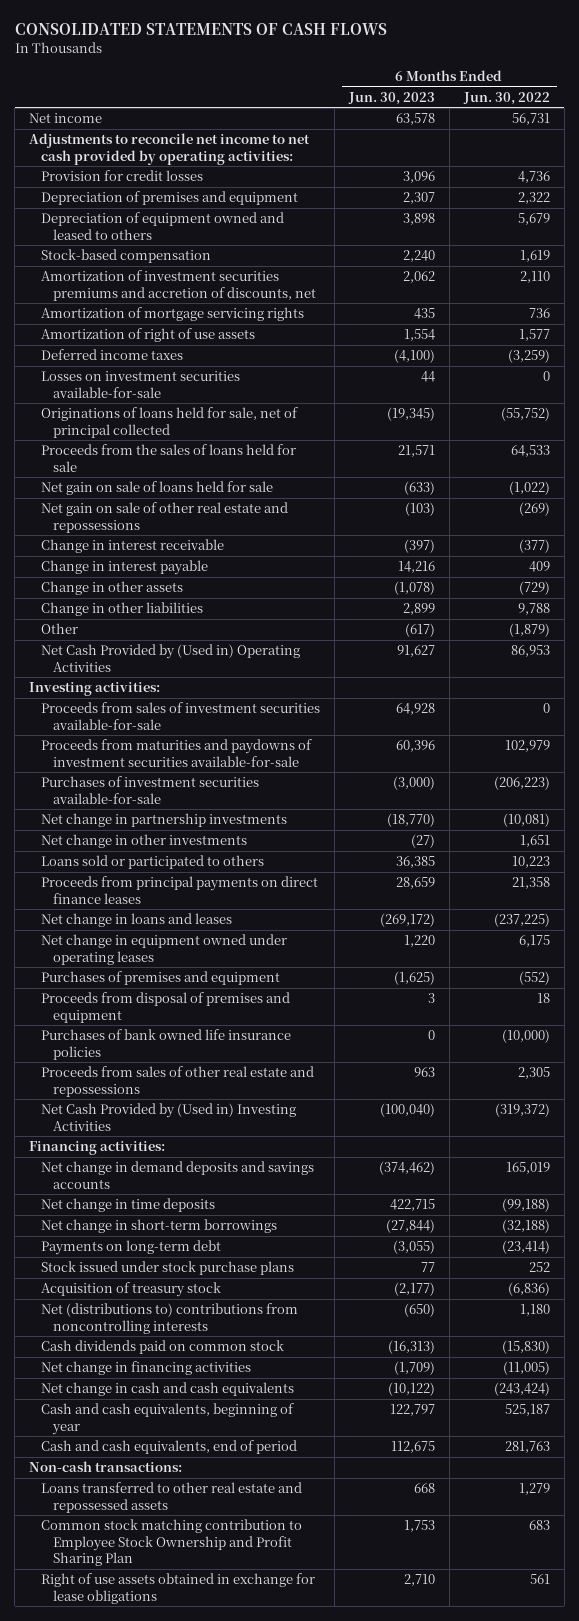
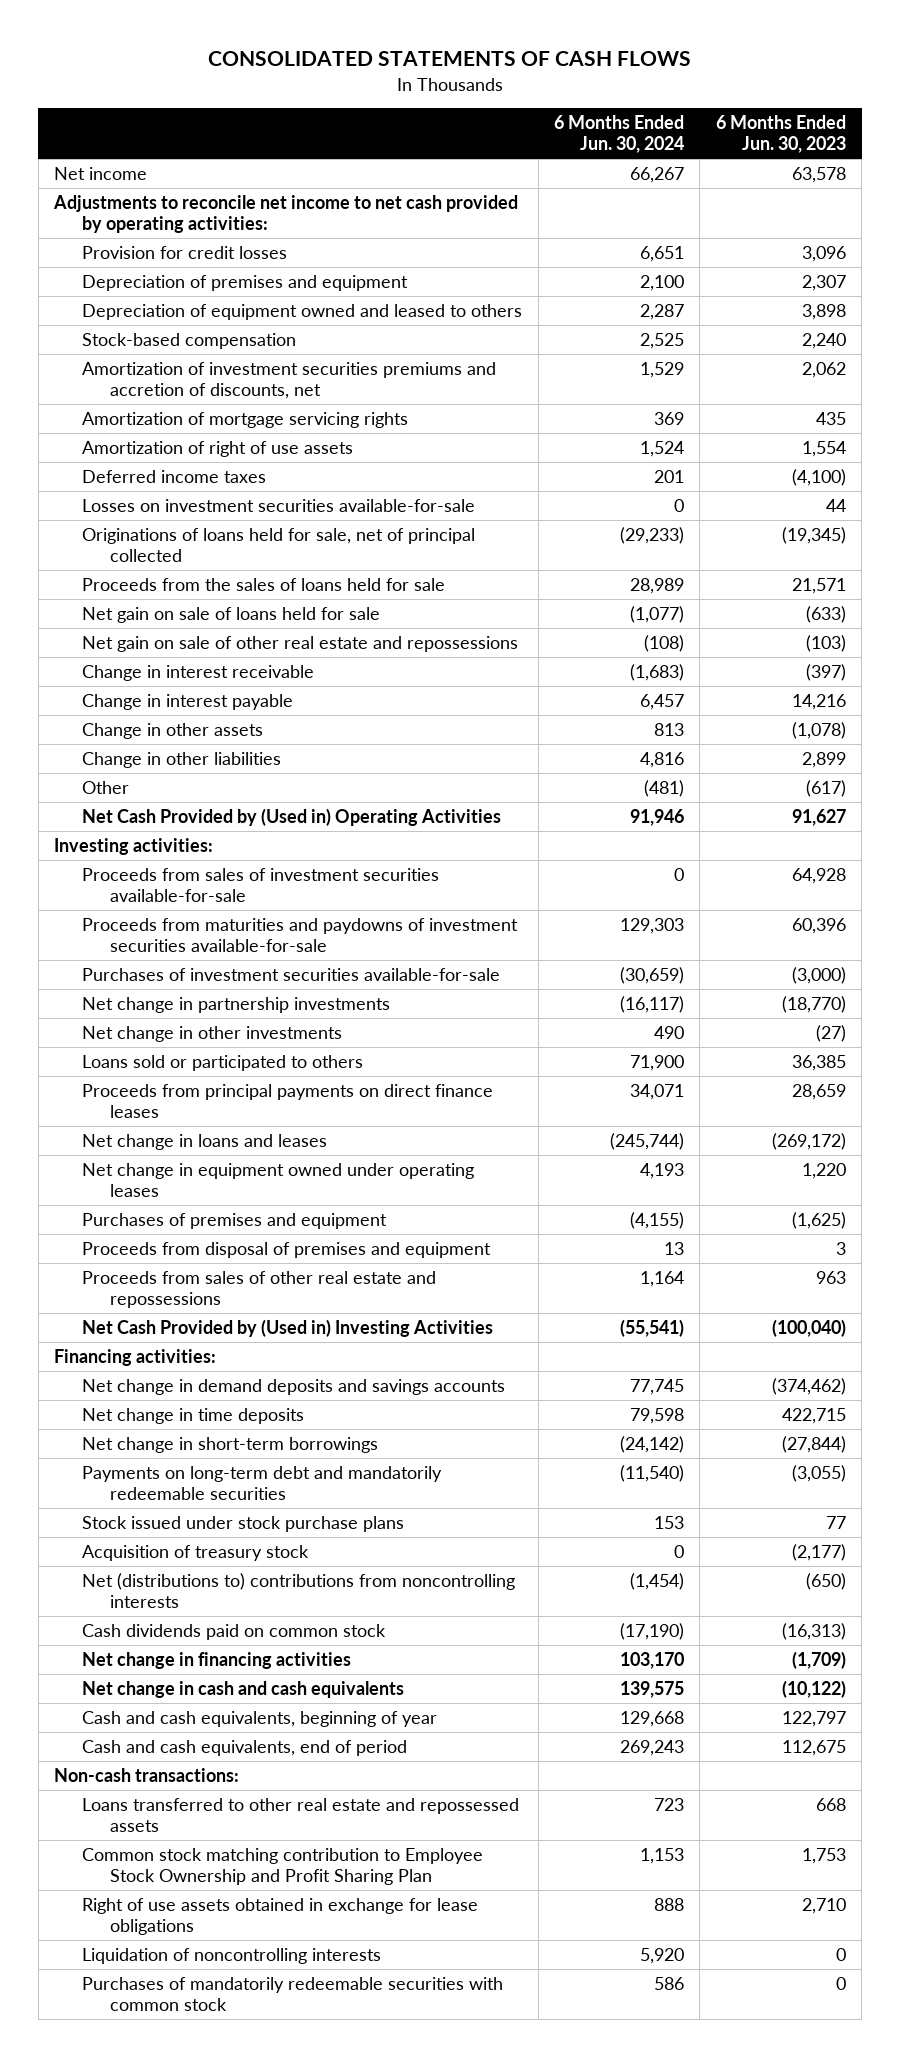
[462,91,550,105] Jun. 30, 2022 -> none
none -> [554,115,685,154] 6 Months Ended Jun. 30, 2024
[40,1029,291,1060] Purchases of bank owned life insurance policies -> none
[40,1240,221,1256] Payments on long-term debt -> [82,1465,443,1500] Payments on long-term debt and mandatorily redeemable securities
none -> [82,1947,382,1964] Liquidation of noncontrolling interests
none -> [82,1976,504,2011] Purchases of mandatorily redeemable securities with common stock

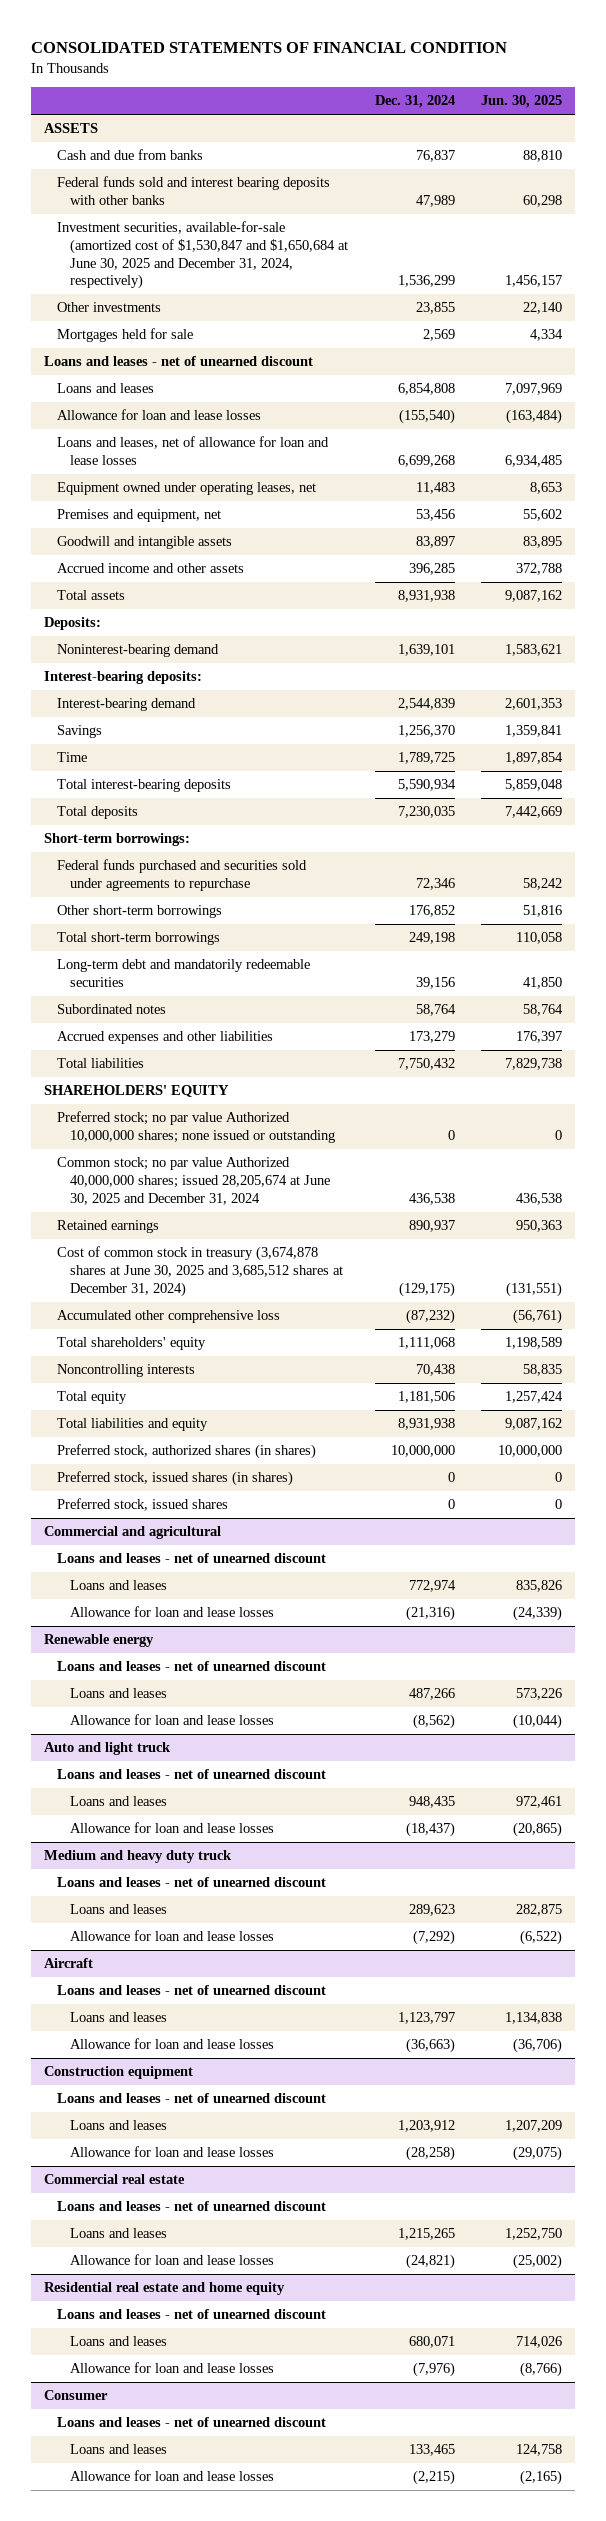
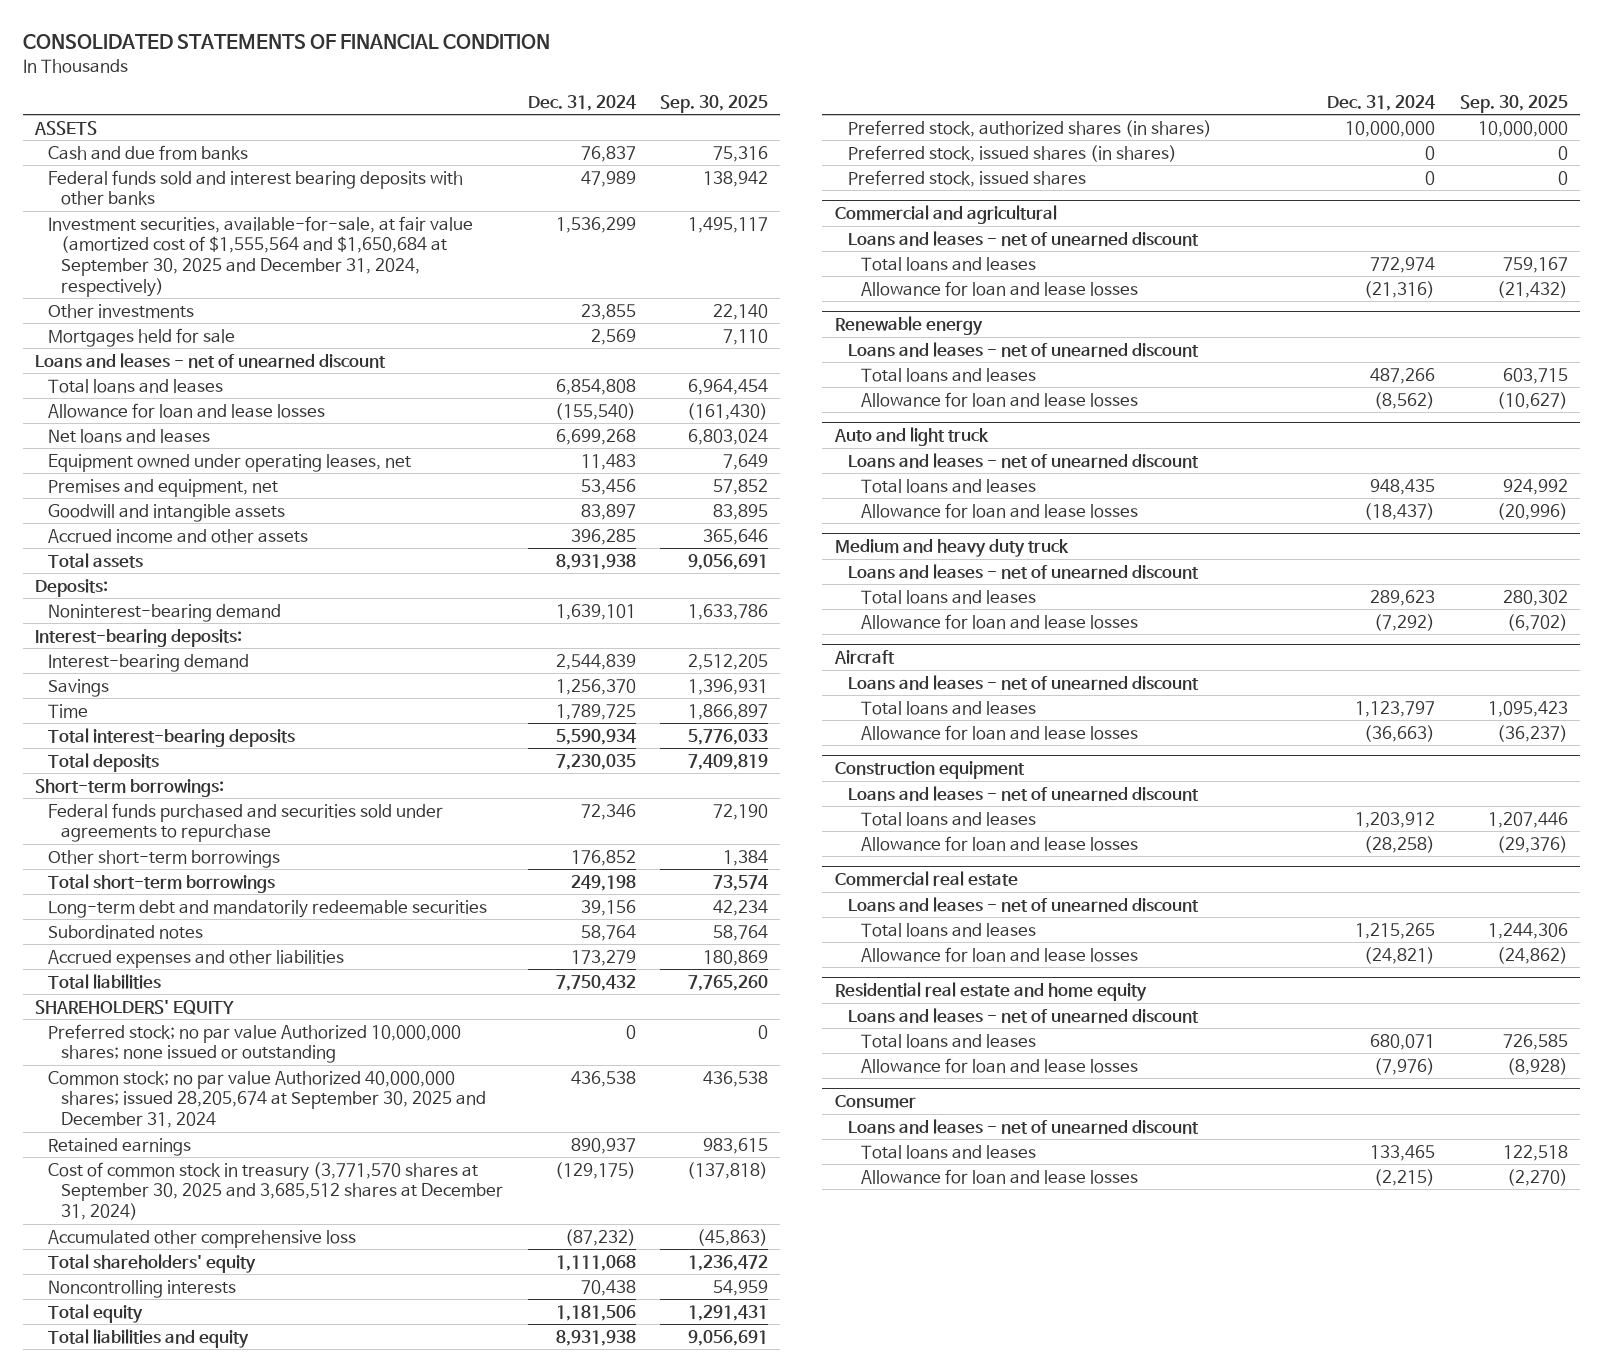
[481,95,563,109] Jun. 30, 2025 -> none
none -> [659,94,768,113] Sep. 30, 2025
[57,221,349,290] Investment securities, available-for-sale (amortized cost of $1,530,847 and $1,650,684 at June 30, 2025 and December 31, 2024, respectively) -> [48,215,474,297] Investment securities, available-for-sale, at fair value (amortized cost of $1,555,564 and $1,650,684 at September 30, 2025 and December 31, 2024, respectively)
[57,383,155,394] Loans and leases -> [48,378,224,393] Total loans and leases
[57,436,330,466] Loans and leases, net of allowance for loan and lease losses -> [48,428,211,443] Net loans and leases
[57,1157,331,1205] Common stock; no par value Authorized 40,000,000 shares; issued 28,205,674 at June 30, 2025 and December 31, 2024 -> [48,1070,487,1129] Common stock; no par value Authorized 40,000,000 shares; issued 28,205,674 at September 30, 2025 and December 31, 2024
[57,1246,344,1297] Cost of common stock in treasury (3,674,878 shares at June 30, 2025 and 3,685,512 shares at December 31, 2024) -> [48,1161,504,1221] Cost of common stock in treasury (3,771,570 shares at September 30, 2025 and 3,685,512 shares at December 31, 2024)
[70,1580,168,1591] Loans and leases -> [861,256,1037,271] Total loans and leases
[70,1688,168,1699] Loans and leases -> [861,367,1037,382] Total loans and leases
[70,1796,168,1807] Loans and leases -> [861,478,1037,493] Total loans and leases
[70,1904,168,1915] Loans and leases -> [861,589,1037,604] Total loans and leases
[70,2012,168,2023] Loans and leases -> [861,700,1037,715] Total loans and leases
[70,2120,168,2131] Loans and leases -> [861,811,1037,826] Total loans and leases
[70,2228,168,2239] Loans and leases -> [861,922,1037,937] Total loans and leases
[70,2336,168,2347] Loans and leases -> [861,1033,1037,1048] Total loans and leases
[70,2444,168,2455] Loans and leases -> [861,1144,1037,1159] Total loans and leases

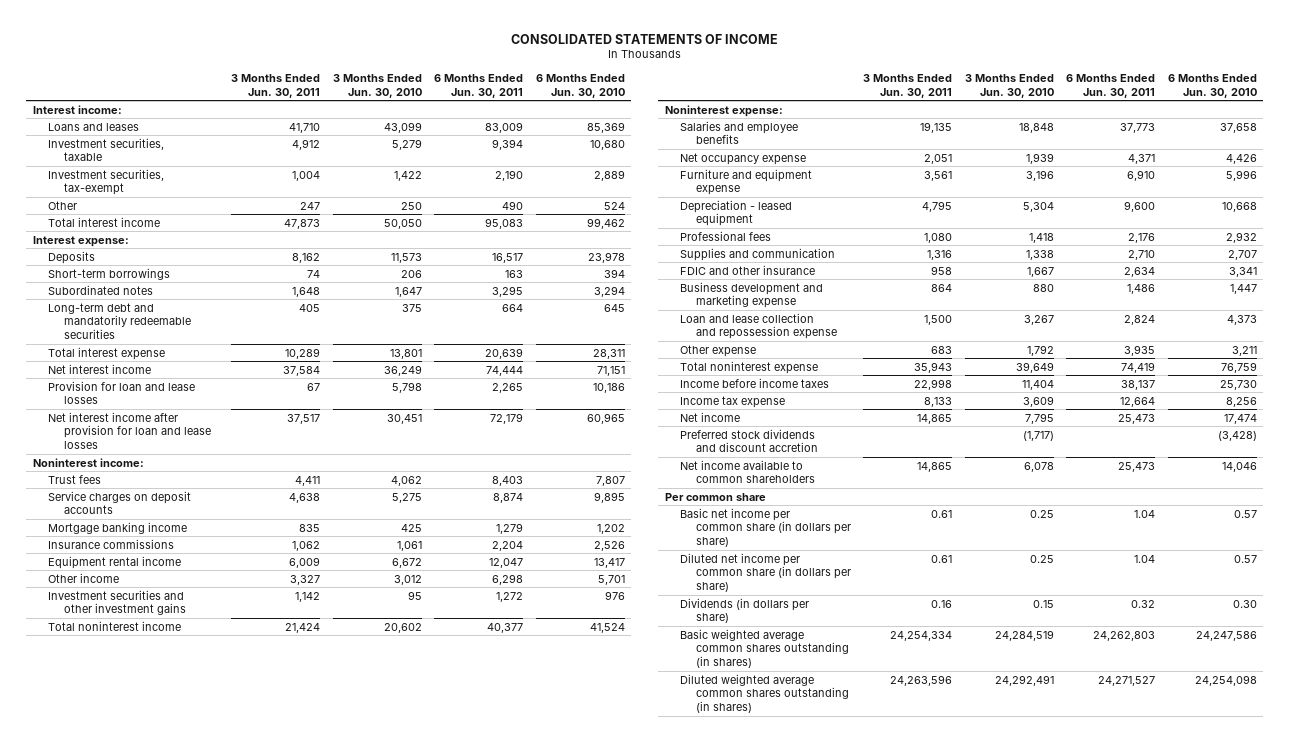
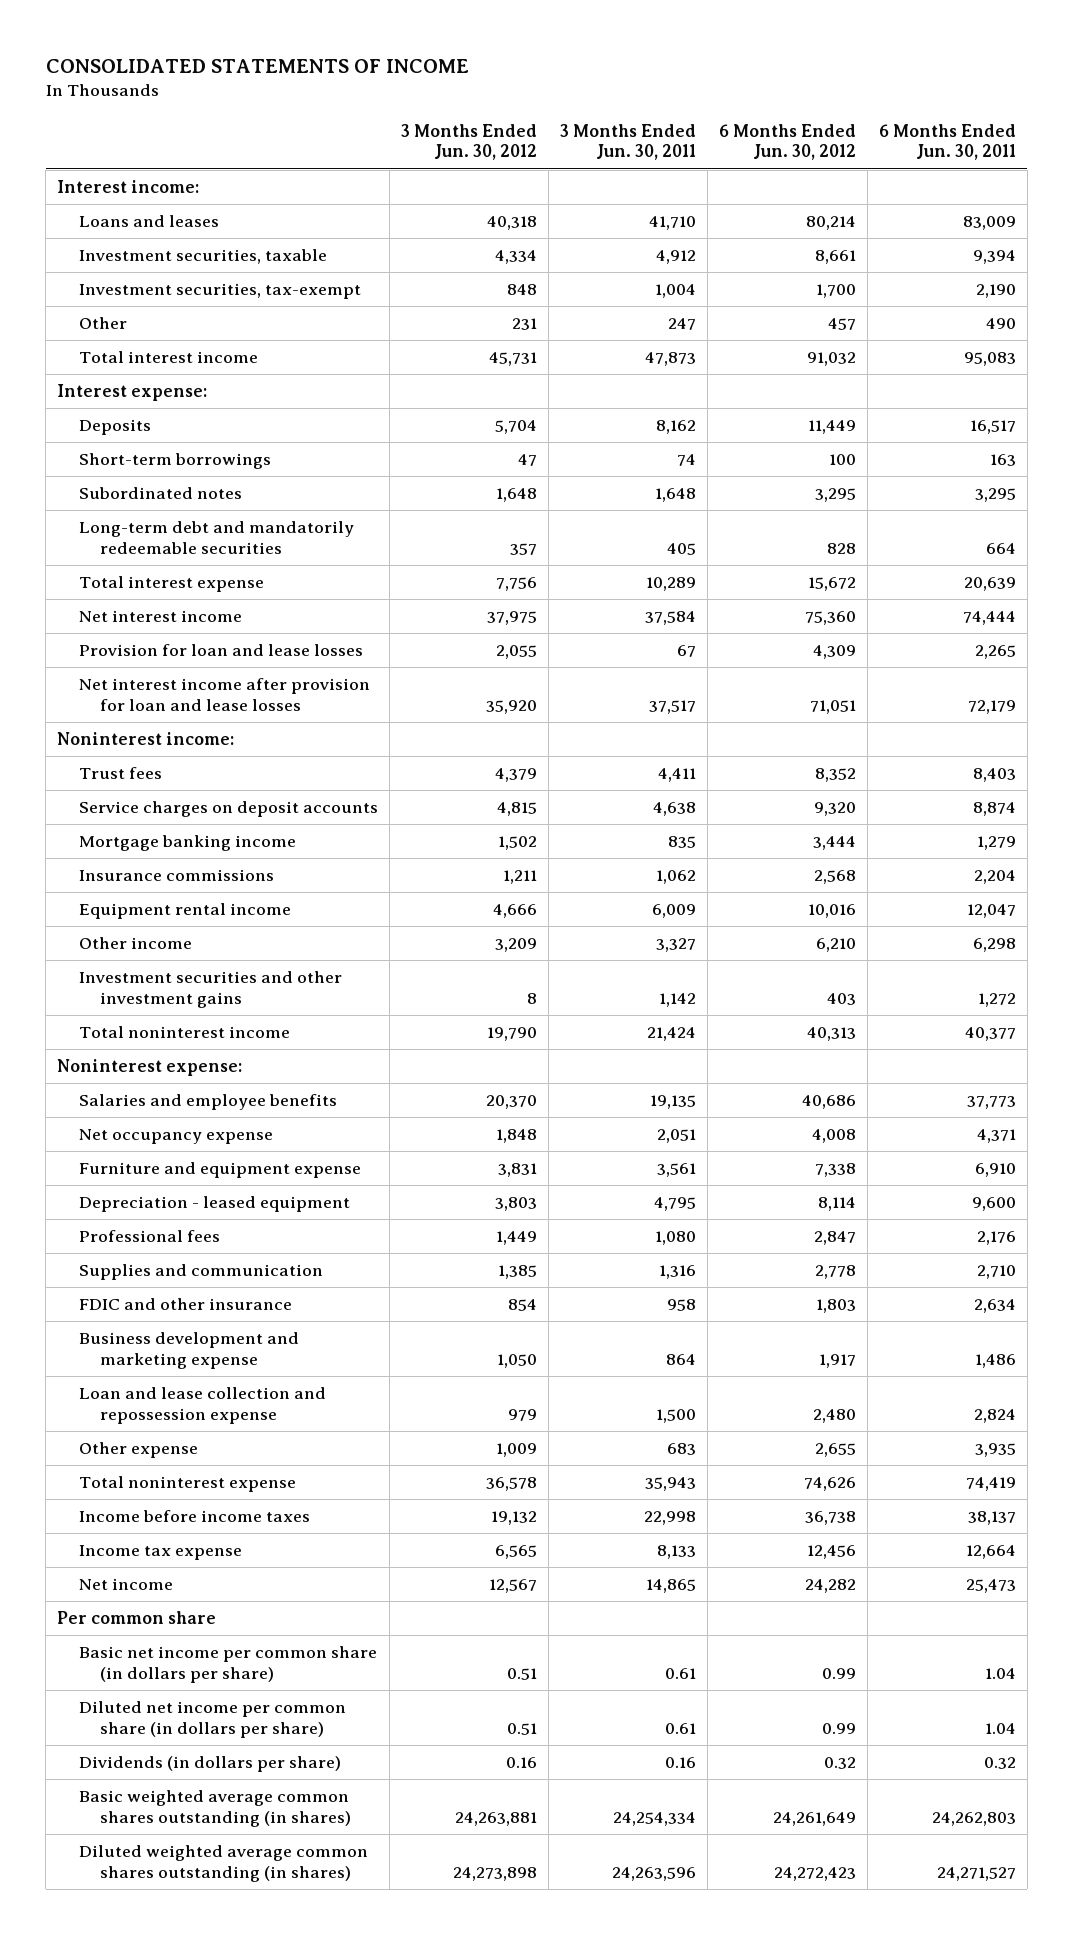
[332,74,422,98] 3 Months Ended Jun. 30, 2010 -> none
[535,74,625,98] 6 Months Ended Jun. 30, 2010 -> none
none -> [400,123,537,161] 3 Months Ended Jun. 30, 2012
none -> [718,123,856,161] 6 Months Ended Jun. 30, 2012
[680,428,818,453] Preferred stock dividends and discount accretion -> none
[680,459,815,484] Net income available to common shareholders -> none

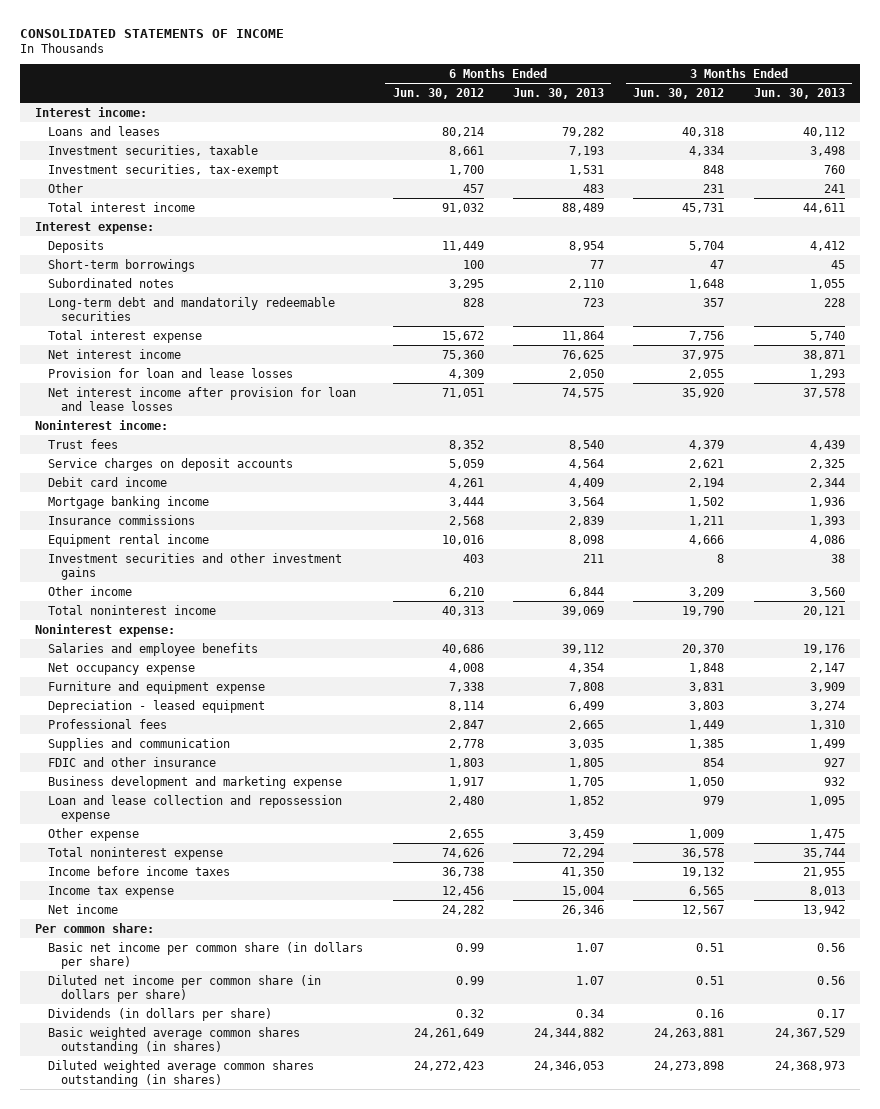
[559,123,696,161] 3 Months Ended Jun. 30, 2011 -> none
[878,123,1016,161] 6 Months Ended Jun. 30, 2011 -> none
none -> [513,88,605,100] Jun. 30, 2013
none -> [753,88,845,100] Jun. 30, 2013
[496,802,537,817] 4,815 -> [689,458,725,469] 2,621
[813,802,856,817] 9,320 -> [448,458,484,469] 5,059
none -> [48,476,168,487] Debit card income
[78,937,192,950] Other income -> [48,585,133,596] Other income
[57,1611,217,1625] Per common share -> [34,922,154,933] Per common share:

